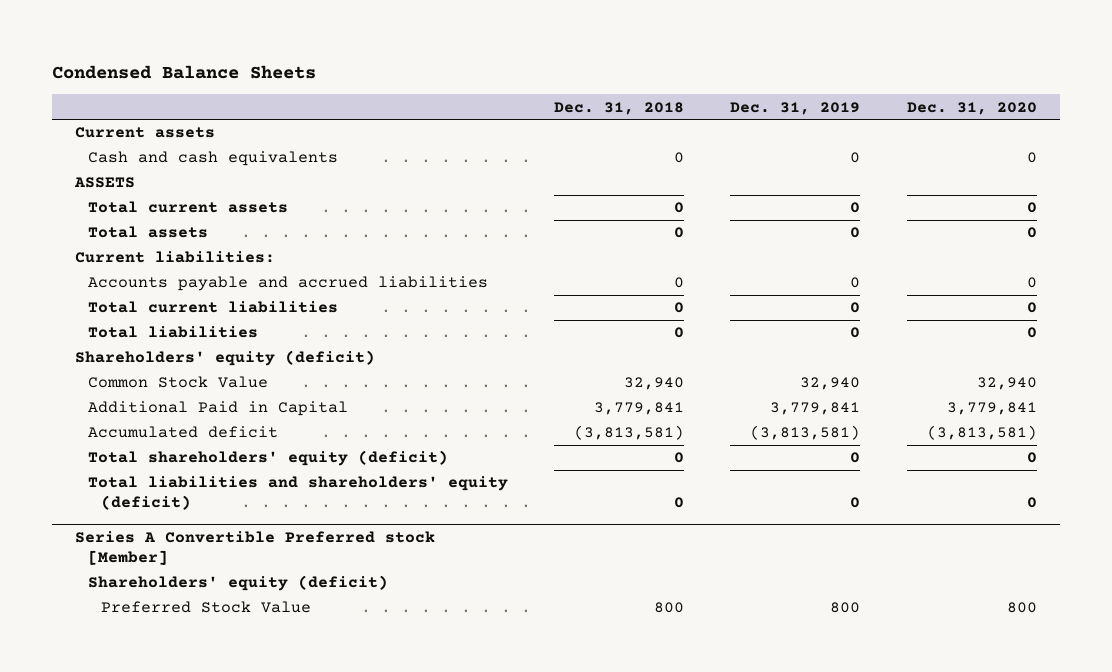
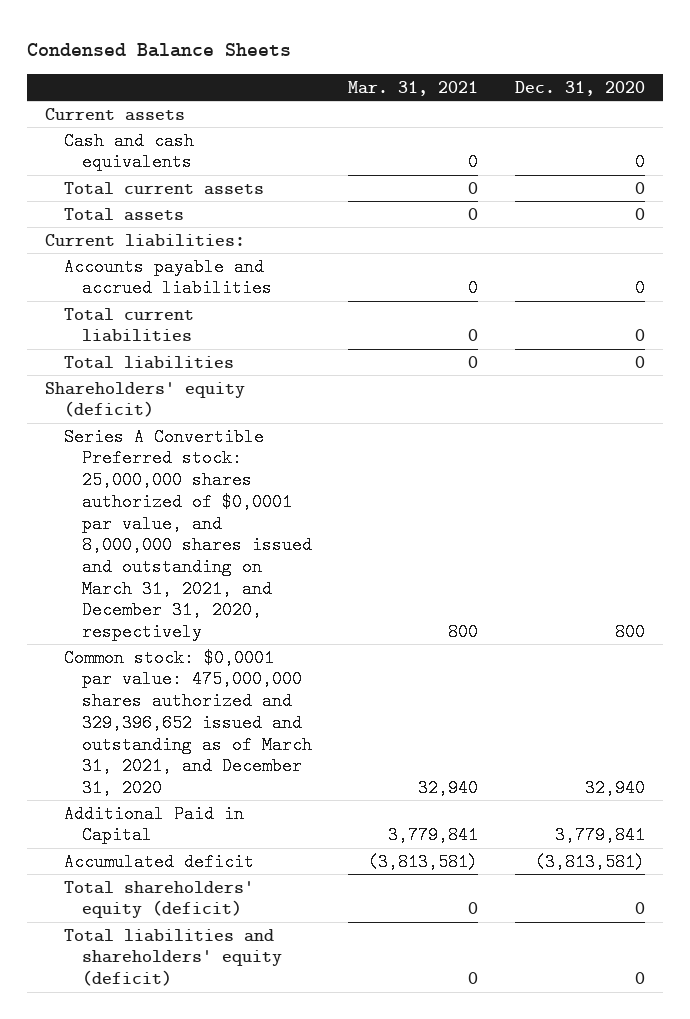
[554,101,685,115] Dec. 31, 2018 -> none
[730,101,861,115] Dec. 31, 2019 -> none
none -> [348,80,479,96] Mar. 31, 2021
[73,177,135,189] ASSETS -> none
none -> [63,427,312,642] Series A Convertible Preferred stock: 25,000,000 shares authorized of $0,0001 par value, and 8,000,000 shares issued and outstanding on March 31, 2021, and December 31, 2020, respectively
[88,376,269,389] Common Stock Value -> [63,648,312,797] Common stock: $0,0001 par value: 475,000,000 shares authorized and 329,396,652 issued and outstanding as of March 31, 2021, and December 31, 2020
[74,531,435,566] Series A Convertible Preferred stock [Member] -> none
[88,575,389,592] Shareholders' equity (deficit) -> none
[101,601,312,614] Preferred Stock Value -> none

